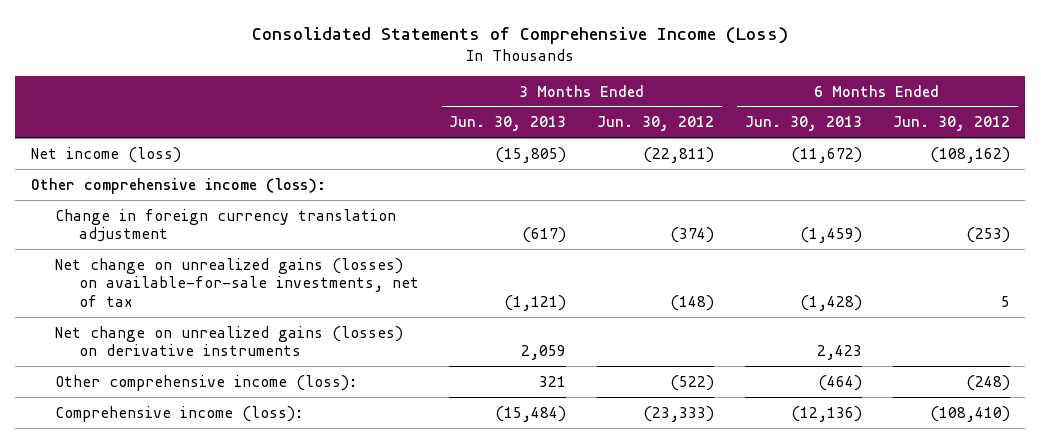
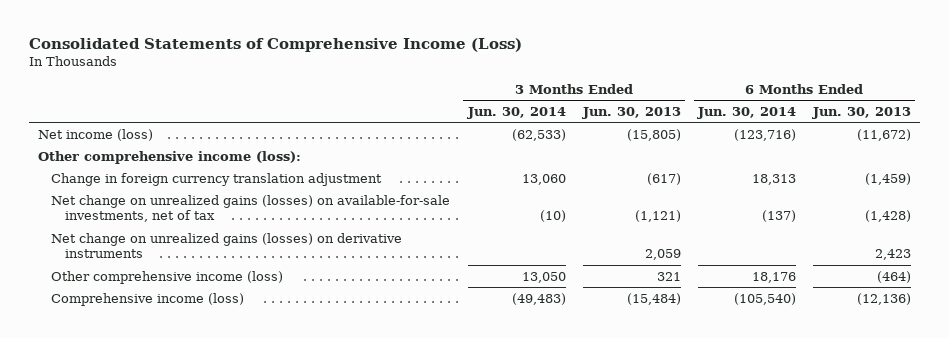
[597,116,715,132] Jun. 30, 2012 -> none
[892,116,1010,132] Jun. 30, 2012 -> none
none -> [466,107,566,120] Jun. 30, 2014
none -> [696,107,796,120] Jun. 30, 2014
[54,374,357,391] Other comprehensive income (loss): -> [51,270,284,284] Other comprehensive income (loss)
[54,405,303,422] Comprehensive income (loss): -> [51,292,245,306] Comprehensive income (loss)

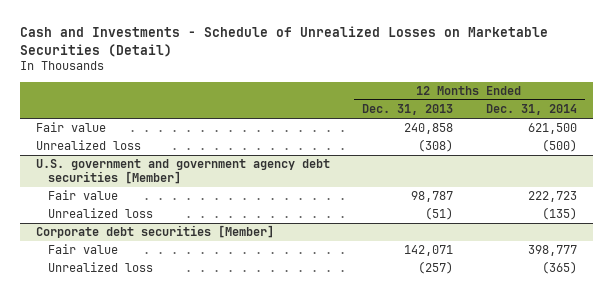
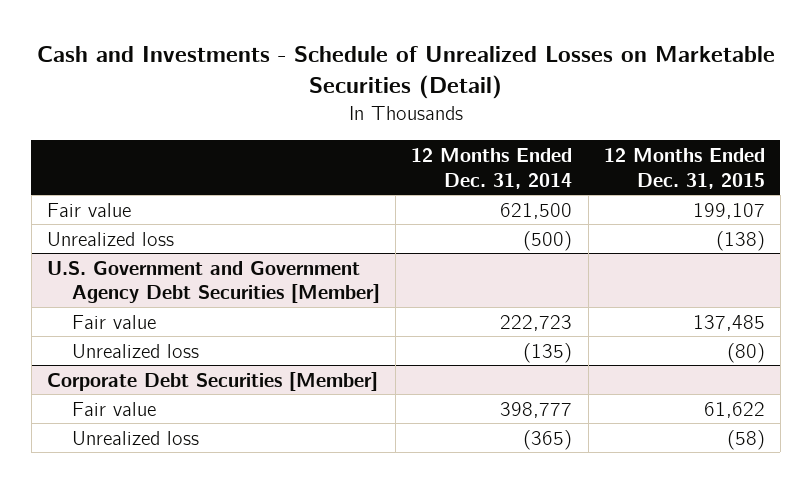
[362,104,454,116] Dec. 31, 2013 -> none
none -> [603,148,765,189] 12 Months Ended Dec. 31, 2015
[35,159,330,184] U.S. government and government agency debt securities [Member] -> [46,260,381,304] U.S. Government and Government Agency Debt Securities [Member]
[35,225,274,239] Corporate debt securities [Member] -> [46,371,378,391] Corporate Debt Securities [Member]

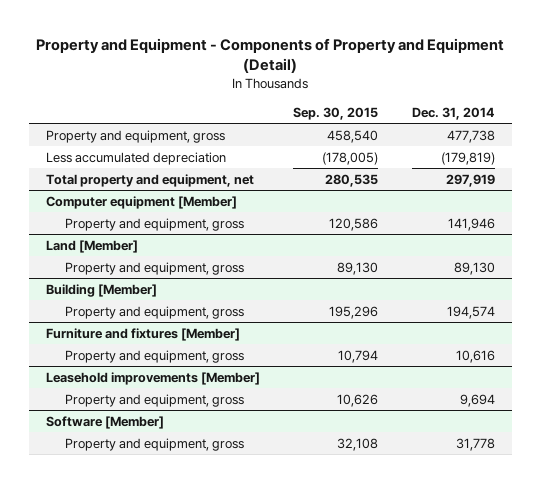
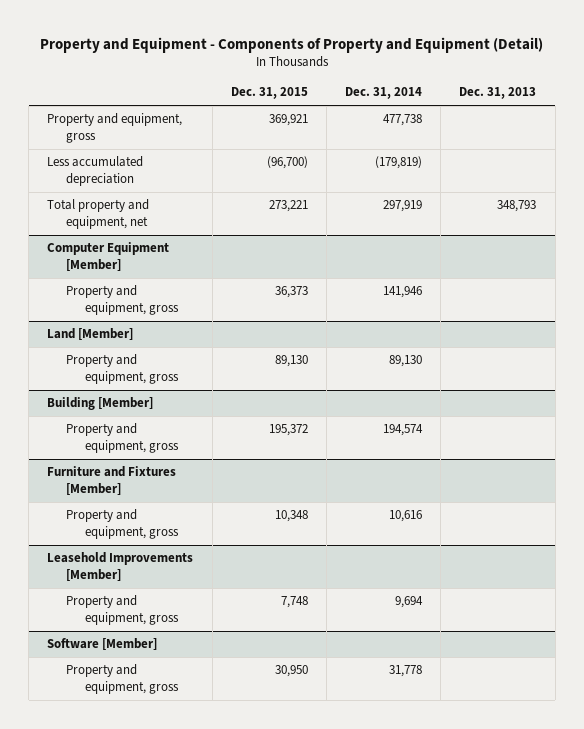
[293,106,379,120] Sep. 30, 2015 -> none
none -> [230,87,308,100] Dec. 31, 2015
none -> [459,87,537,100] Dec. 31, 2013
[45,195,237,209] Computer equipment [Member] -> [47,242,170,271] Computer Equipment [Member]
[45,327,240,341] Furniture and fixtures [Member] -> [47,466,177,495] Furniture and Fixtures [Member]
[45,371,260,385] Leasehold improvements [Member] -> [47,552,194,581] Leasehold Improvements [Member]

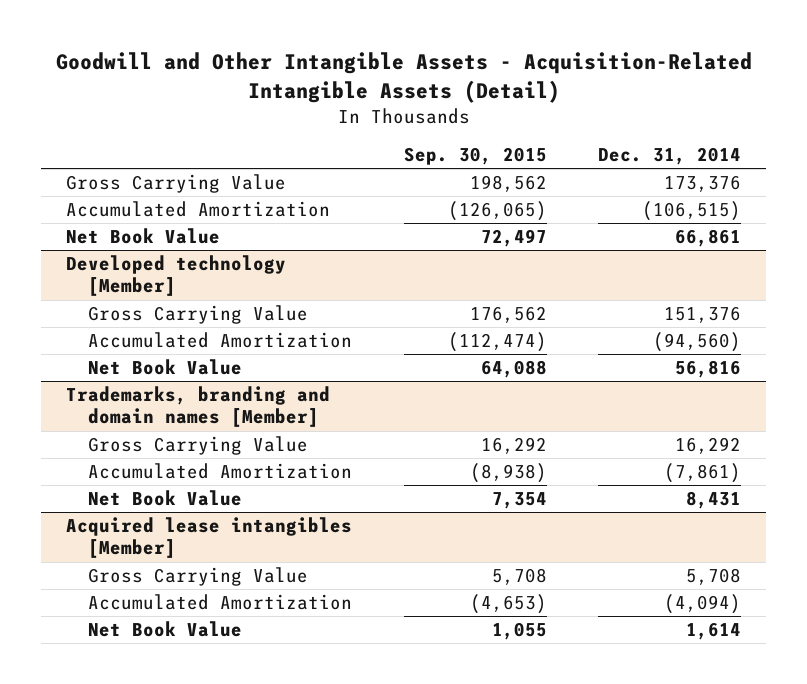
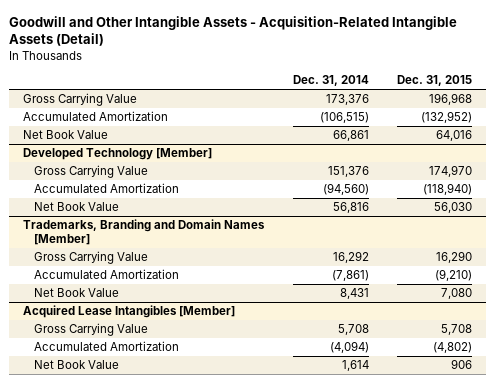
[403,147,547,166] Sep. 30, 2015 -> none
none -> [397,75,473,87] Dec. 31, 2015
[66,255,287,297] Developed technology [Member] -> [23,148,213,161] Developed Technology [Member]
[66,386,331,428] Trademarks, branding and domain names [Member] -> [23,219,266,245] Trademarks, Branding and Domain Names [Member]
[66,517,353,559] Acquired lease intangibles [Member] -> [23,305,236,319] Acquired Lease Intangibles [Member]

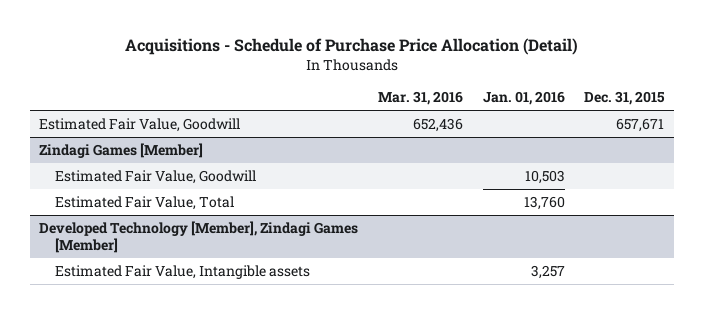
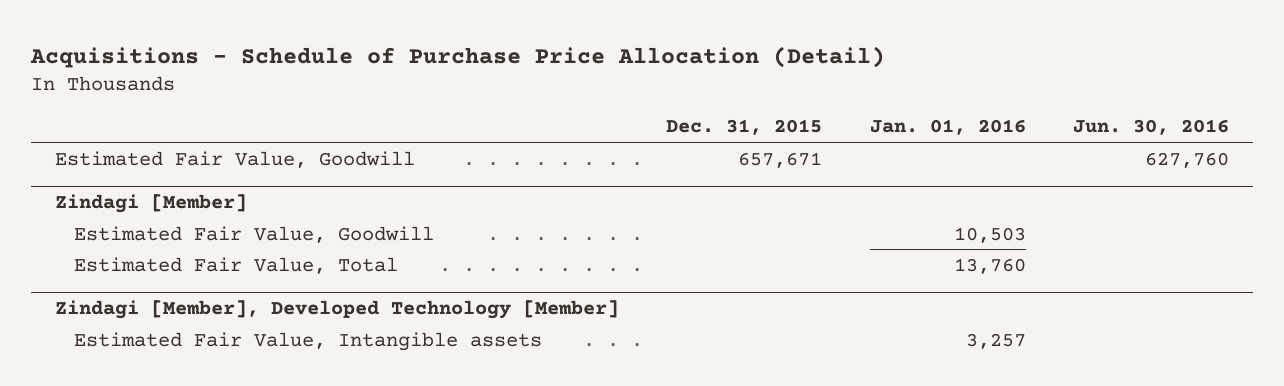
[378,90,464,105] Mar. 31, 2016 -> none
none -> [1072,119,1229,136] Jun. 30, 2016
[39,143,204,159] Zindagi Games [Member] -> [54,194,247,214] Zindagi [Member]
[39,221,359,253] Developed Technology [Member], Zindagi Games [Member] -> [54,300,619,320] Zindagi [Member], Developed Technology [Member]

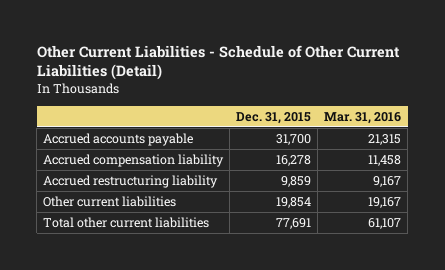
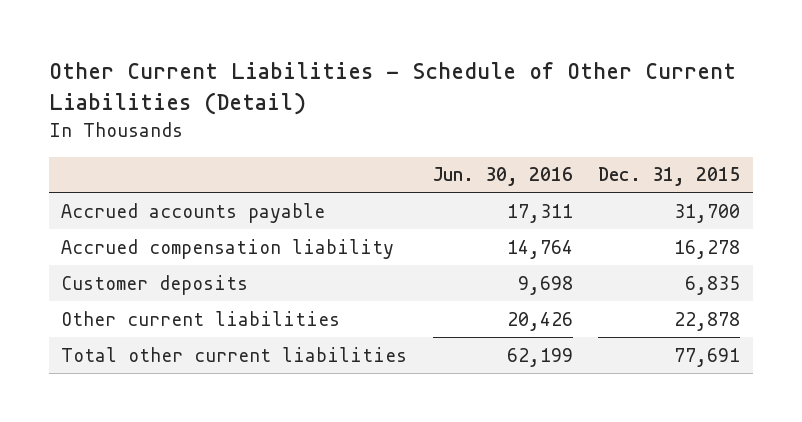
[324,111,402,124] Mar. 31, 2016 -> none
none -> [432,167,573,187] Jun. 30, 2016
[43,175,219,189] Accrued restructuring liability -> none
none -> [61,274,249,295] Customer deposits
[276,197,312,209] 19,854 -> [674,311,741,331] 22,878

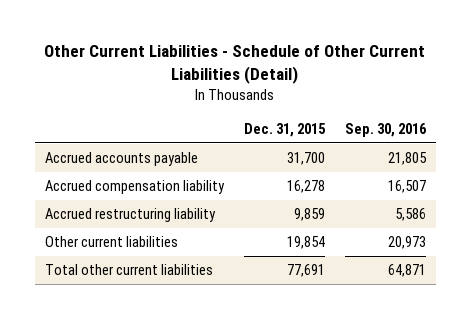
[432,167,573,187] Jun. 30, 2016 -> none
none -> [344,122,427,137] Sep. 30, 2016
[61,274,249,295] Customer deposits -> none
none -> [44,208,216,223] Accrued restructuring liability
[674,311,741,331] 22,878 -> [286,236,325,250] 19,854

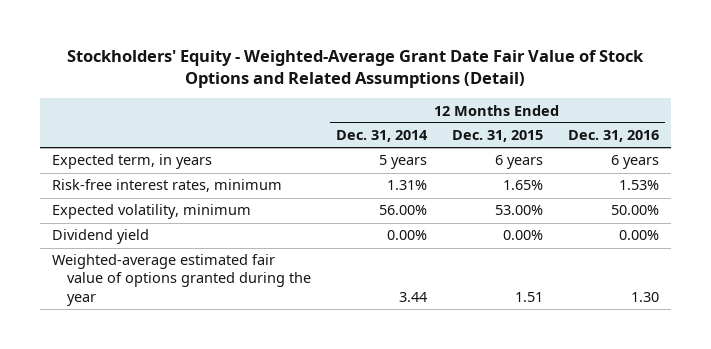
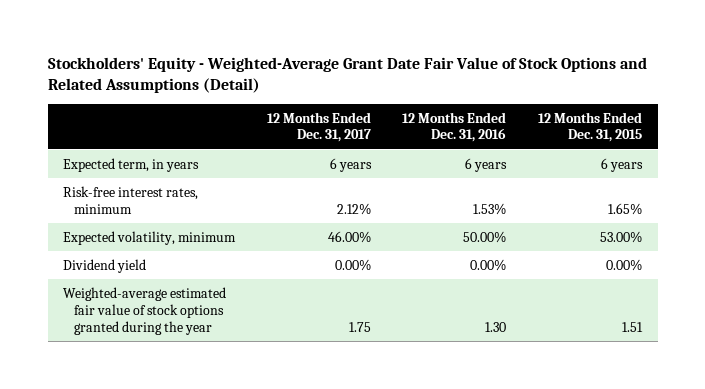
[336,130,429,143] Dec. 31, 2014 -> none
none -> [266,111,371,143] 12 Months Ended Dec. 31, 2017
[51,254,312,306] Weighted-average estimated fair value of options granted during the year -> [63,286,227,335] Weighted-average estimated fair value of stock options granted during the year

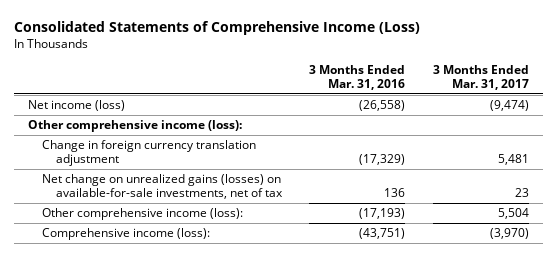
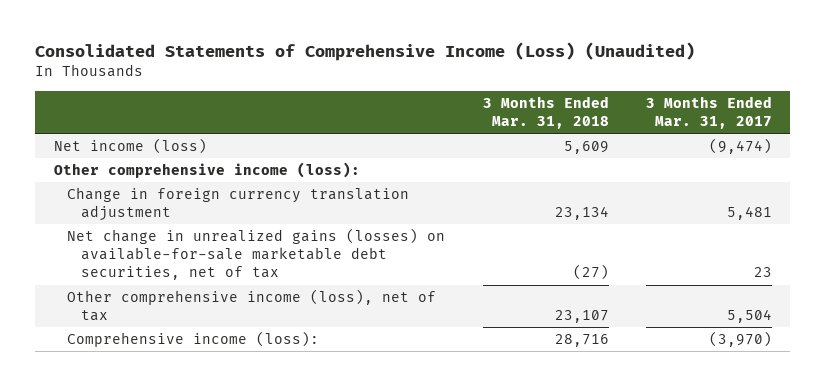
[13,21,420,36] Consolidated Statements of Comprehensive Income (Loss) -> [35,42,696,62] Consolidated Statements of Comprehensive Income (Loss) (Unaudited)
[309,65,406,90] 3 Months Ended Mar. 31, 2016 -> none
none -> [482,95,609,129] 3 Months Ended Mar. 31, 2018
[41,174,283,199] Net change on unrealized gains (losses) on available-for-sale investments, net of tax -> [67,228,446,281] Net change in unrealized gains (losses) on available-for-sale marketable debt securities, net of tax
[41,208,243,221] Other comprehensive income (loss): -> [67,289,437,322] Other comprehensive income (loss), net of tax

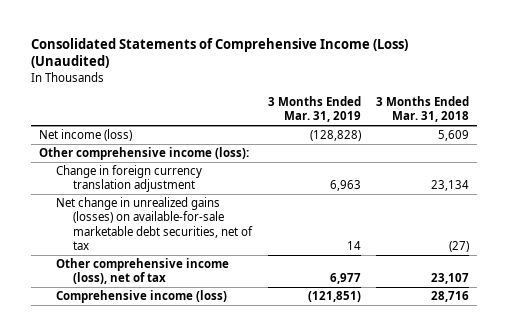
[645,95,772,129] 3 Months Ended Mar. 31, 2017 -> none
none -> [267,96,361,123] 3 Months Ended Mar. 31, 2019
[67,331,320,348] Comprehensive income (loss): -> [55,290,227,304] Comprehensive income (loss)

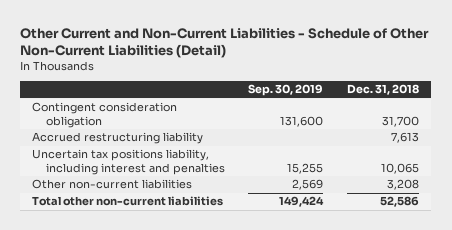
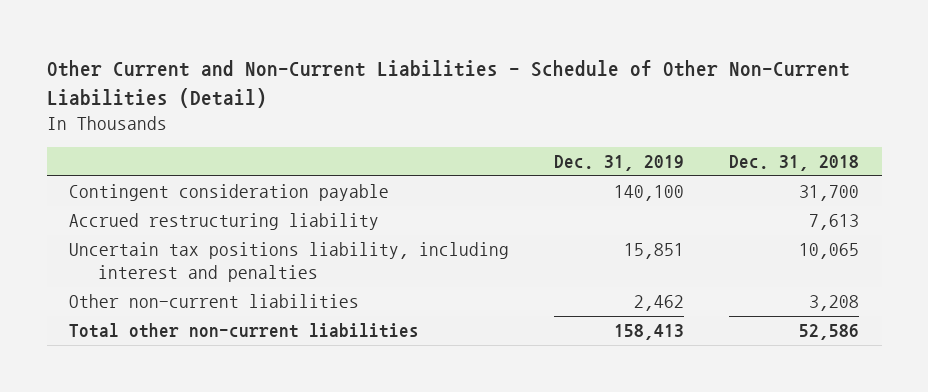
[248,84,324,97] Sep. 30, 2019 -> none
none -> [554,155,685,172] Dec. 31, 2019
[32,102,178,129] Contingent consideration obligation -> [69,184,390,202] Contingent consideration payable

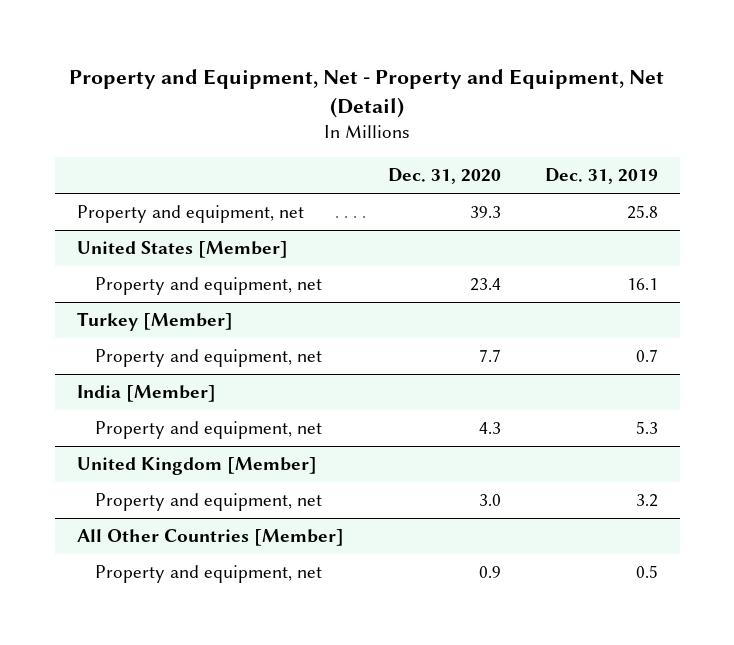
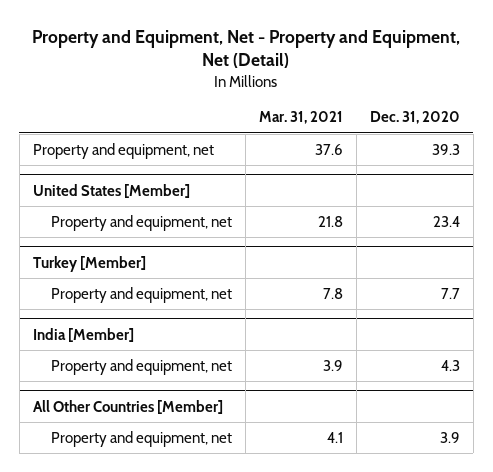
[544,168,658,185] Dec. 31, 2019 -> none
none -> [258,111,343,125] Mar. 31, 2021
[76,457,317,476] United Kingdom [Member] -> none
[95,493,323,512] Property and equipment, net -> none
[478,566,501,579] 0.9 -> [439,431,460,443] 3.9

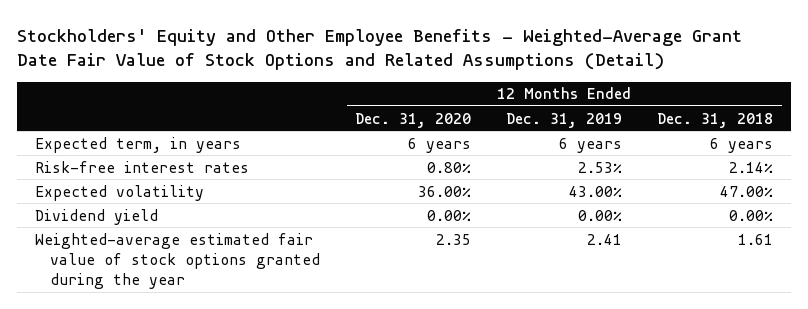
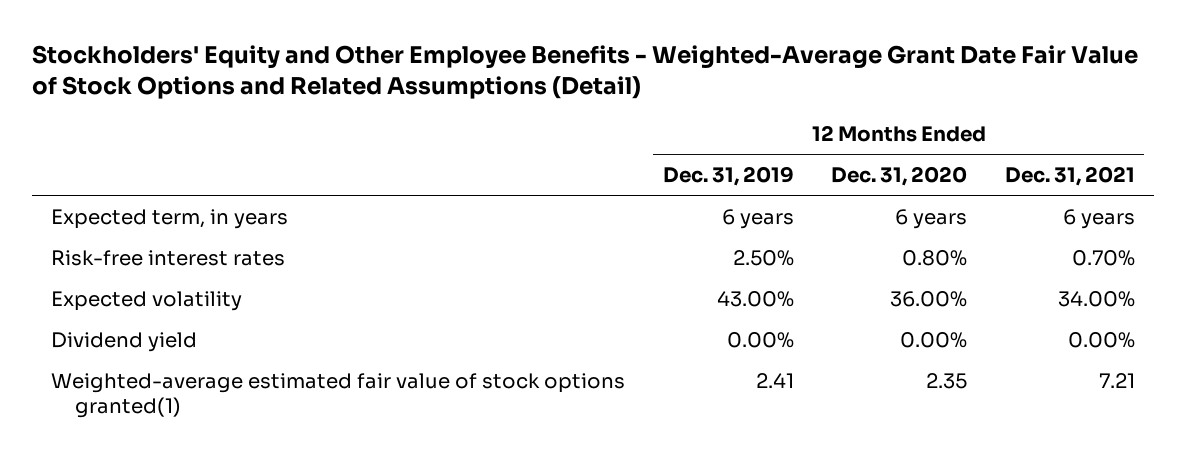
[657,112,774,128] Dec. 31, 2018 -> none
none -> [1005,166,1136,187] Dec. 31, 2021
[578,161,623,173] 2.53% -> [732,249,794,266] 2.50%
[34,232,321,289] Weighted-average estimated fair value of stock options granted during the year -> [51,372,626,419] Weighted-average estimated fair value of stock options granted(1)

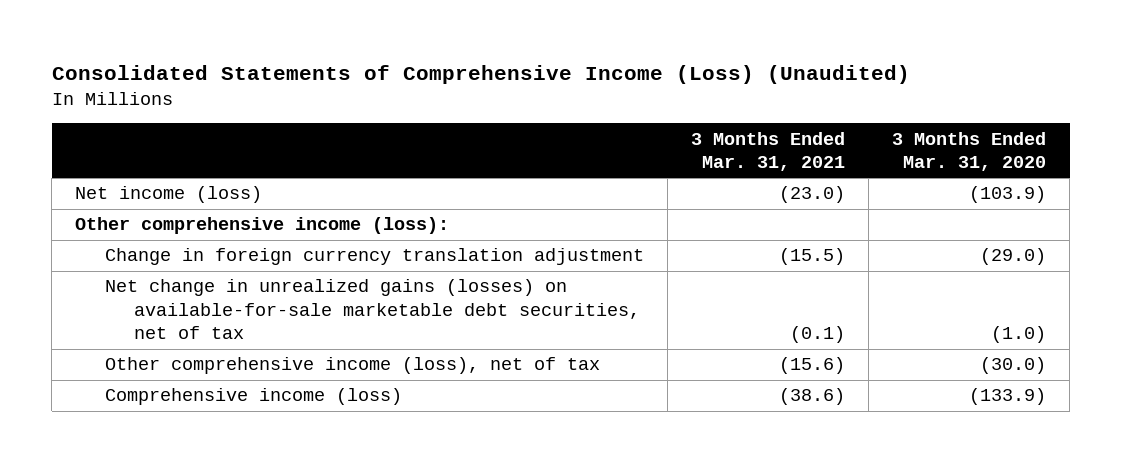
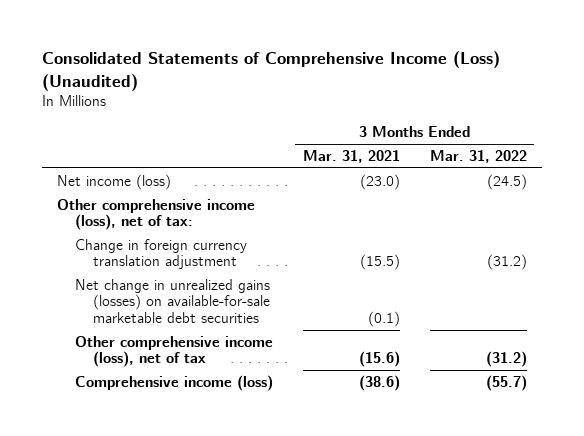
[892,131,1047,172] 3 Months Ended Mar. 31, 2020 -> none
none -> [429,149,527,163] Mar. 31, 2022
[75,217,450,235] Other comprehensive income (loss): -> [57,198,256,231] Other comprehensive income (loss), net of tax:
[104,279,640,340] Net change in unrealized gains (losses) on available-for-sale marketable debt securities, net of tax -> [74,278,270,323] Net change in unrealized gains (losses) on available-for-sale marketable debt securities

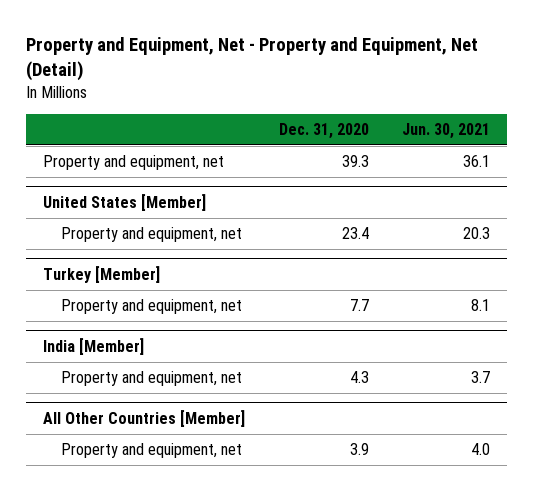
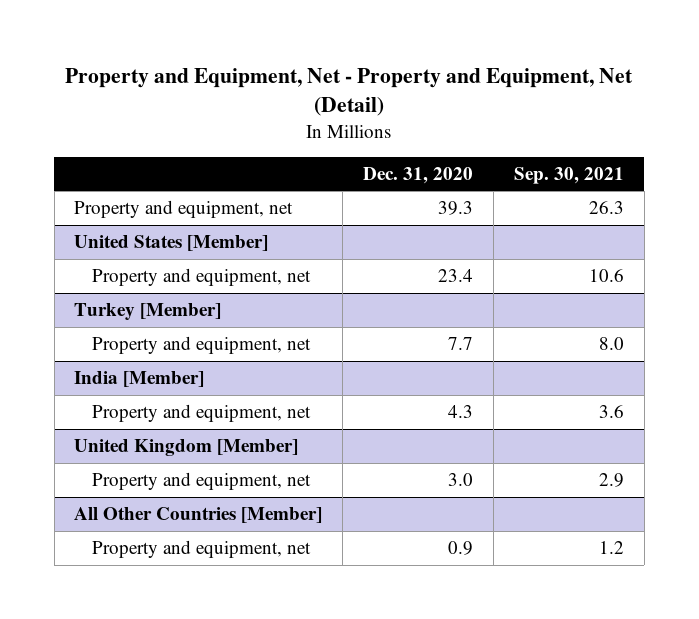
[402,123,491,140] Jun. 30, 2021 -> none
none -> [514,166,625,184] Sep. 30, 2021
none -> [74,439,299,457] United Kingdom [Member]
none -> [92,472,312,491] Property and equipment, net
[349,443,369,456] 3.9 -> [448,541,474,556] 0.9

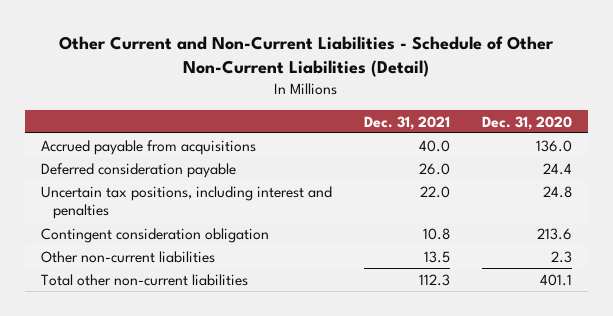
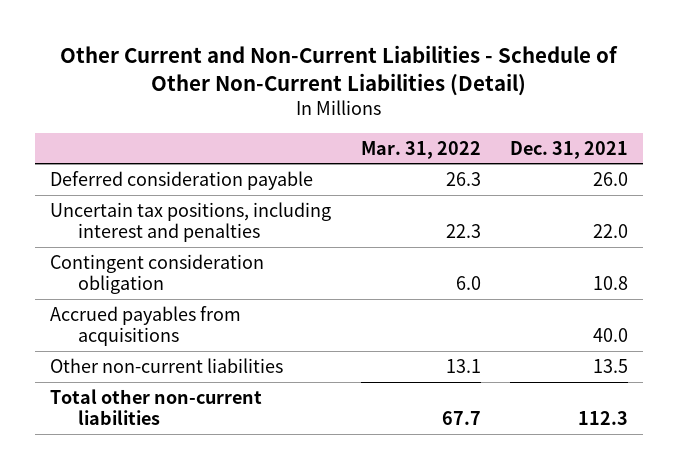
[481,115,572,130] Dec. 31, 2020 -> none
none -> [360,140,481,159] Mar. 31, 2022
[40,139,256,155] Accrued payable from acquisitions -> none
none -> [50,305,242,346] Accrued payables from acquisitions

